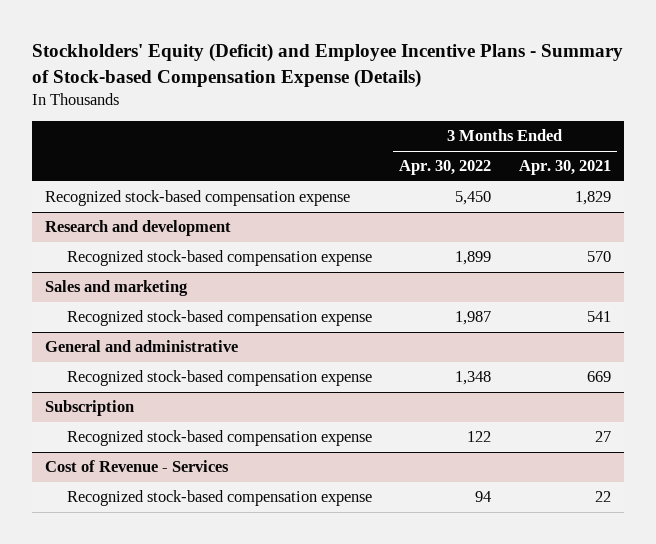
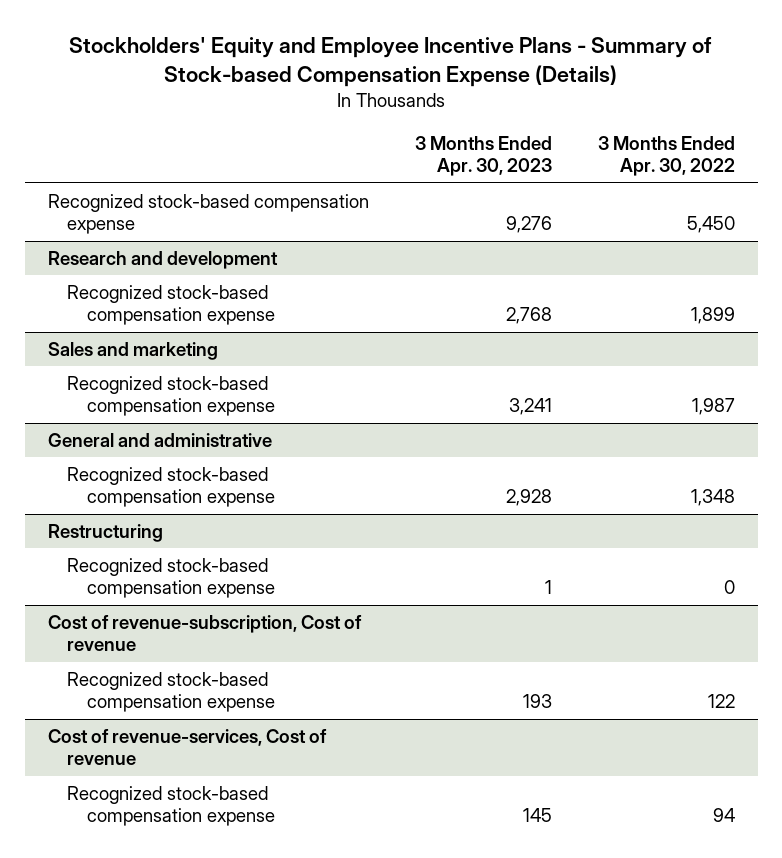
[31,43,623,88] Stockholders' Equity (Deficit) and Employee Incentive Plans - Summary of Stock-based Compensation Expense (Details) -> [69,37,713,88] Stockholders' Equity and Employee Incentive Plans - Summary of Stock-based Compensation Expense (Details)
[518,160,611,176] Apr. 30, 2021 -> none
none -> [414,135,552,177] 3 Months Ended Apr. 30, 2023
[45,400,135,417] Subscription -> none
none -> [47,523,163,542] Restructuring
none -> [67,557,275,599] Recognized stock-based compensation expense
none -> [47,614,362,652] Cost of revenue-subscription, Cost of revenue
[45,460,230,473] Cost of Revenue - Services -> [47,728,327,766] Cost of revenue-services, Cost of revenue

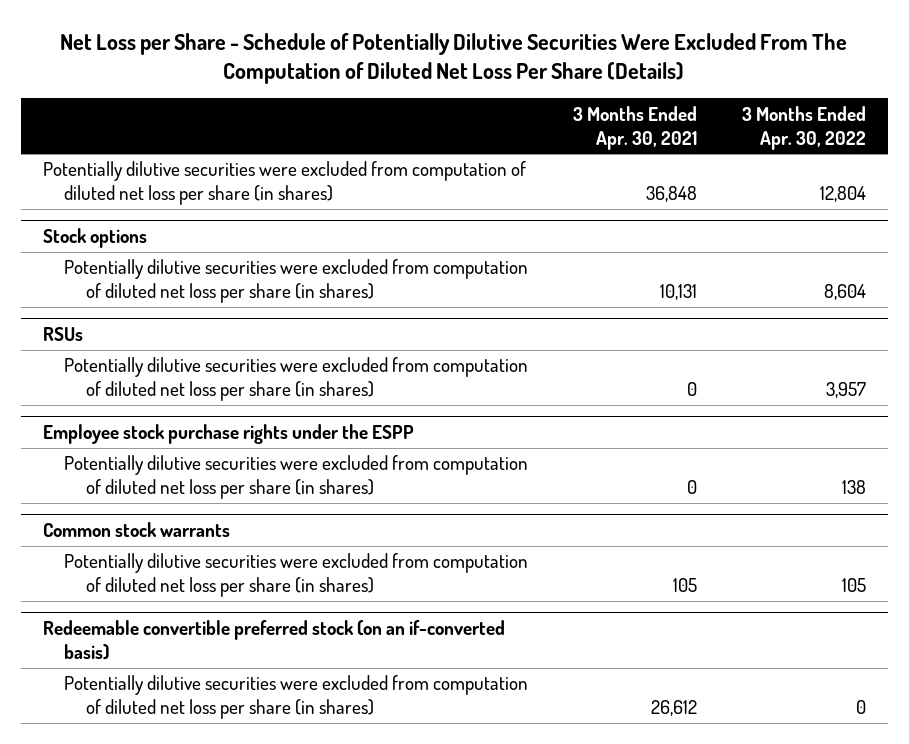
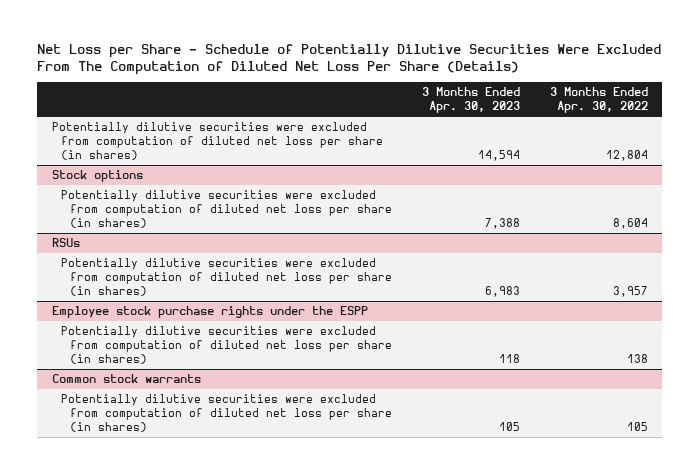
[573,105,698,150] 3 Months Ended Apr. 30, 2021 -> none
none -> [422,87,521,114] 3 Months Ended Apr. 30, 2023
[42,620,505,661] Redeemable convertible preferred stock (on an if-converted basis) -> none
[64,675,529,720] Potentially dilutive securities were excluded from computation of diluted net loss per share (in shares) -> none

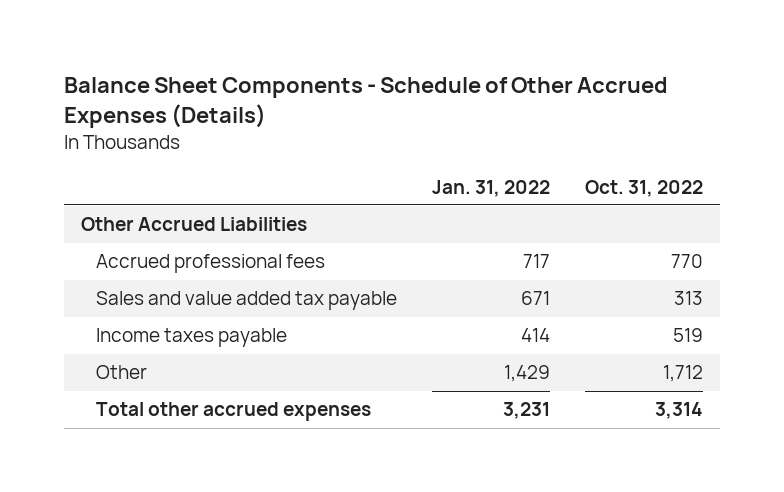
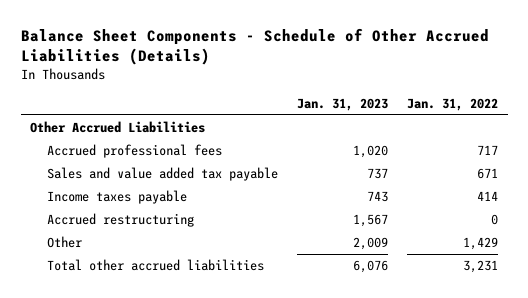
[63,77,668,129] Balance Sheet Components - Schedule of Other Accrued Expenses (Details) -> [20,27,489,66] Balance Sheet Components - Schedule of Other Accrued Liabilities (Details)
[584,179,703,197] Oct. 31, 2022 -> none
none -> [296,98,388,112] Jan. 31, 2023
none -> [46,213,194,228] Accrued restructuring
[96,402,372,422] Total other accrued expenses -> [46,259,264,272] Total other accrued liabilities

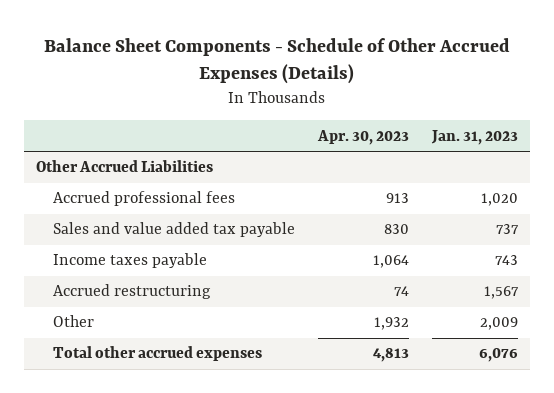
[20,27,489,66] Balance Sheet Components - Schedule of Other Accrued Liabilities (Details) -> [44,37,511,85] Balance Sheet Components - Schedule of Other Accrued Expenses (Details)
[406,98,498,112] Jan. 31, 2022 -> none
none -> [317,129,410,145] Apr. 30, 2023
[46,259,264,272] Total other accrued liabilities -> [52,346,262,362] Total other accrued expenses

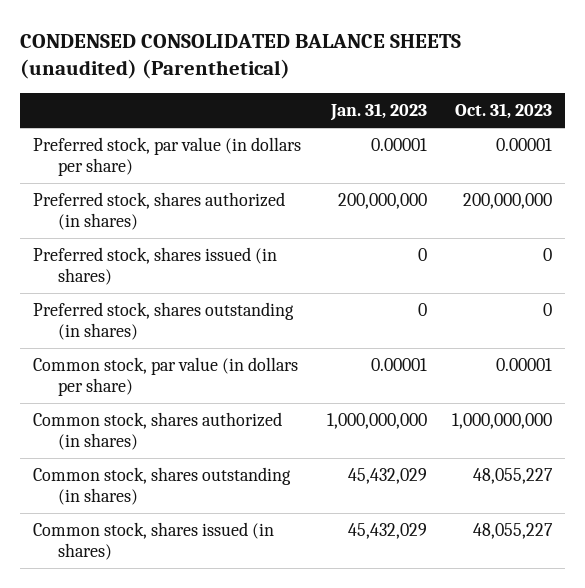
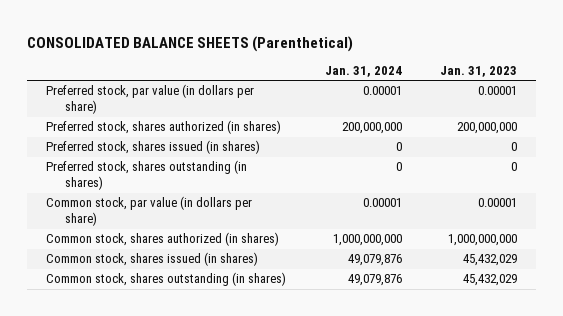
[20,33,462,80] CONDENSED CONSOLIDATED BALANCE SHEETS (unaudited) (Parenthetical) -> [27,35,354,52] CONSOLIDATED BALANCE SHEETS (Parenthetical)
[455,103,553,120] Oct. 31, 2023 -> none
none -> [324,66,402,78] Jan. 31, 2024
[33,467,292,505] Common stock, shares outstanding (in shares) -> [46,272,287,287] Common stock, shares outstanding (in shares)

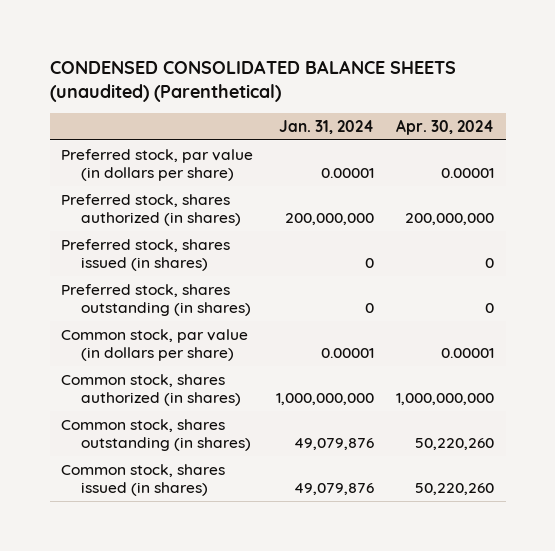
[27,35,354,52] CONSOLIDATED BALANCE SHEETS (Parenthetical) -> [49,59,456,102] CONDENSED CONSOLIDATED BALANCE SHEETS (unaudited) (Parenthetical)
[439,66,517,78] Jan. 31, 2023 -> none
none -> [396,118,495,135] Apr. 30, 2024
[46,252,259,267] Common stock, shares issued (in shares) -> [60,463,225,497] Common stock, shares issued (in shares)

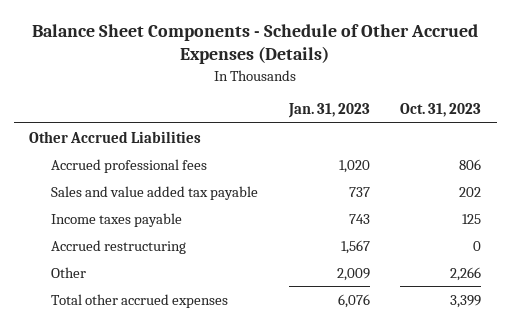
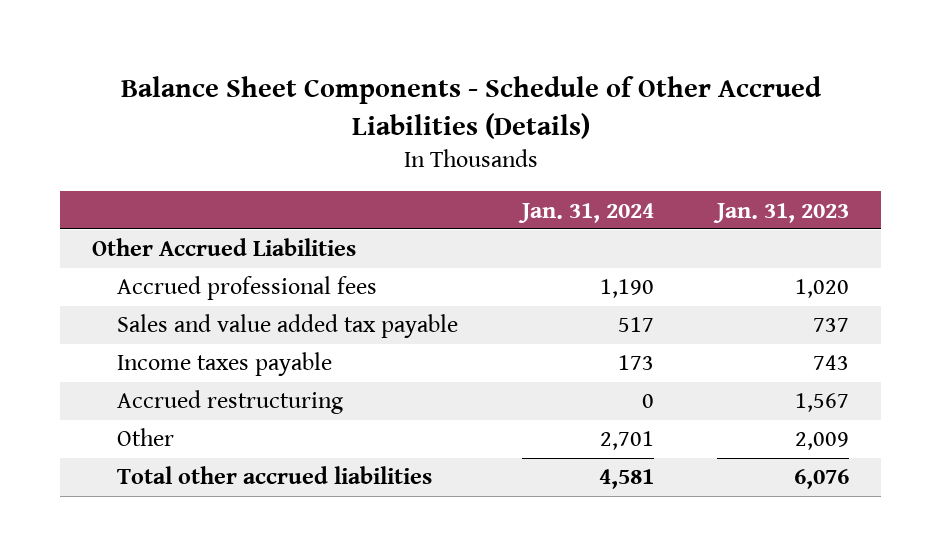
[32,23,479,65] Balance Sheet Components - Schedule of Other Accrued Expenses (Details) -> [120,76,822,139] Balance Sheet Components - Schedule of Other Accrued Liabilities (Details)
[400,103,482,118] Oct. 31, 2023 -> none
none -> [517,202,654,223] Jan. 31, 2024
[51,293,229,308] Total other accrued expenses -> [117,466,433,485] Total other accrued liabilities

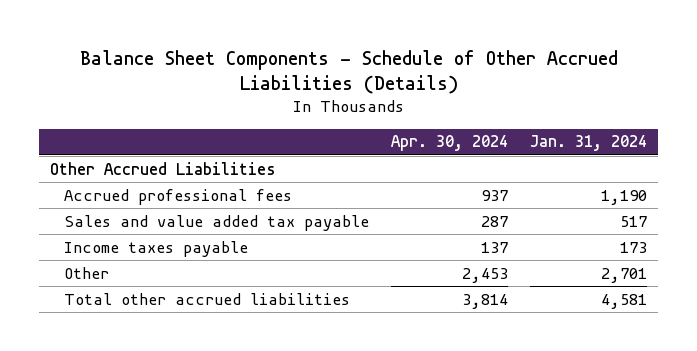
[713,202,850,223] Jan. 31, 2023 -> none
none -> [391,135,509,152] Apr. 30, 2024
[117,390,344,415] Accrued restructuring -> none

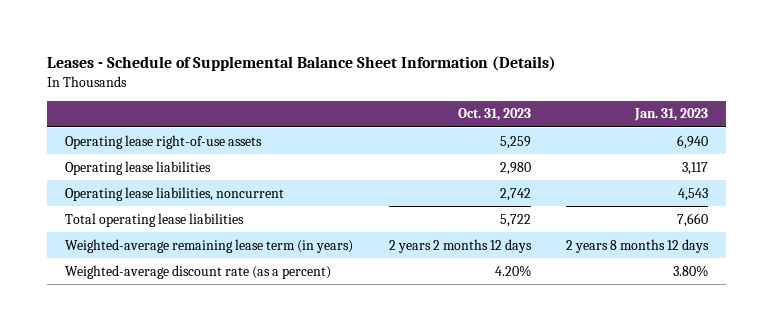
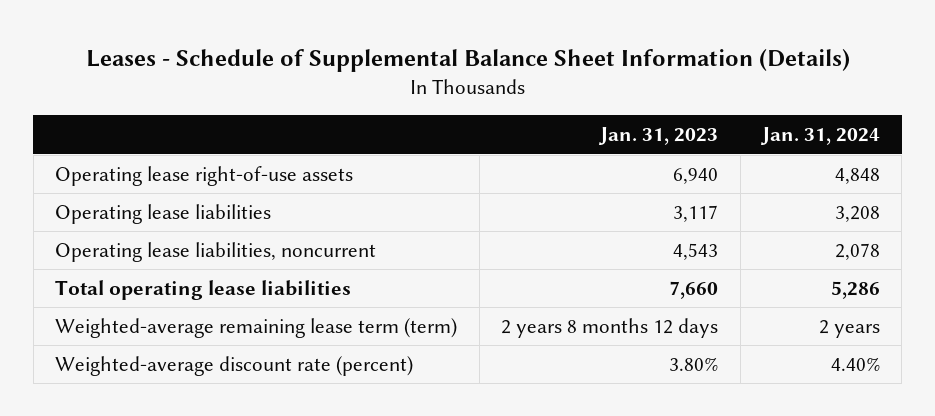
[457,108,531,122] Oct. 31, 2023 -> none
none -> [760,127,881,146] Jan. 31, 2024
[64,238,353,253] Weighted-average remaining lease term (in years) -> [55,317,458,338] Weighted-average remaining lease term (term)
[64,264,331,279] Weighted-average discount rate (as a percent) -> [55,355,414,376] Weighted-average discount rate (percent)

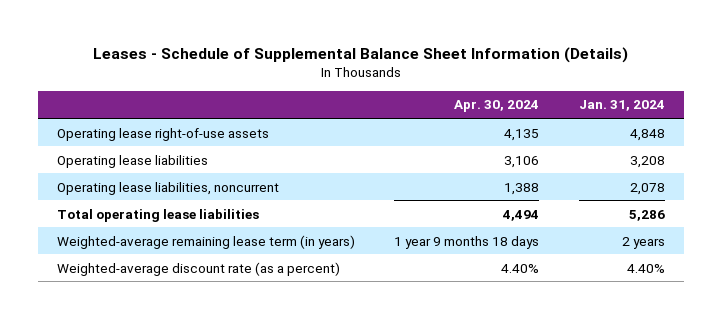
[598,127,719,146] Jan. 31, 2023 -> none
none -> [454,100,540,113] Apr. 30, 2024
[55,317,458,338] Weighted-average remaining lease term (term) -> [57,234,356,249] Weighted-average remaining lease term (in years)
[55,355,414,376] Weighted-average discount rate (percent) -> [57,261,341,276] Weighted-average discount rate (as a percent)

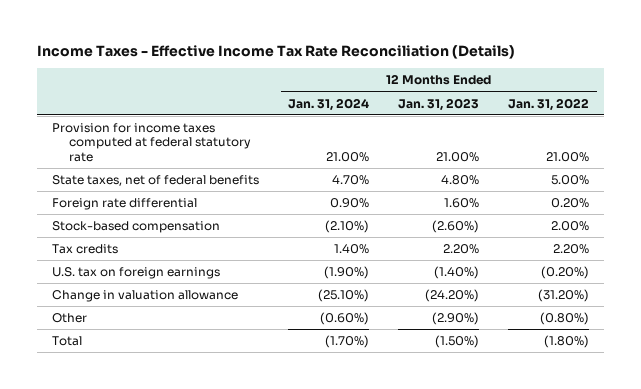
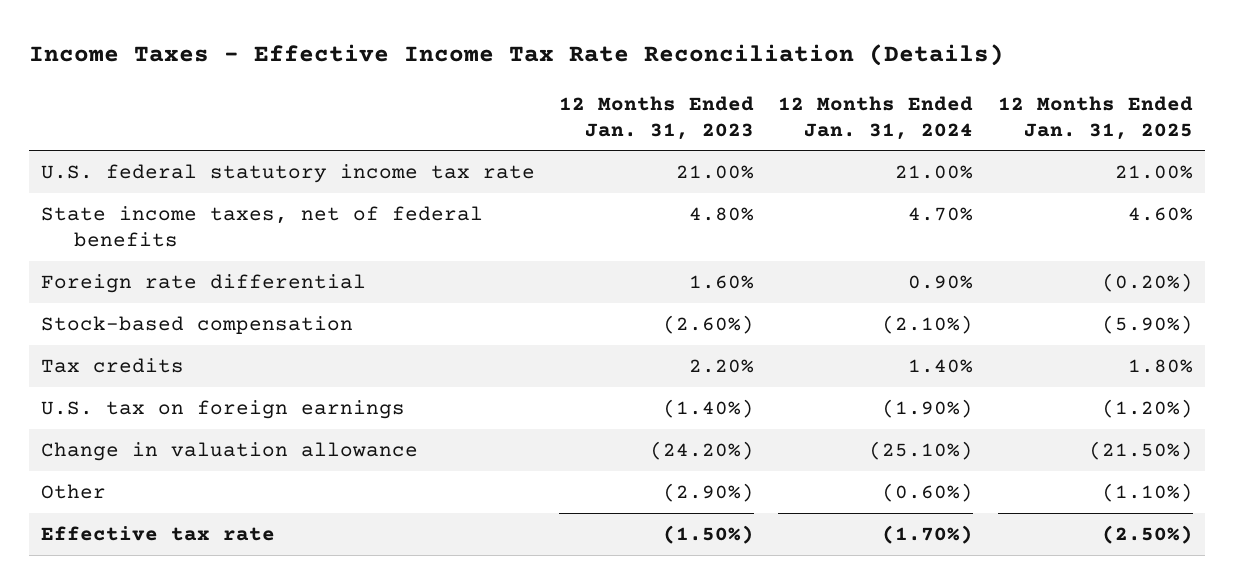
[508,97,590,111] Jan. 31, 2022 -> none
none -> [997,95,1193,140] 12 Months Ended Jan. 31, 2025
[51,123,252,162] Provision for income taxes computed at federal statutory rate -> [40,164,535,184] U.S. federal statutory income tax rate
[51,175,259,187] State taxes, net of federal benefits -> [40,206,483,248] State income taxes, net of federal benefits
[51,336,82,347] Total -> [40,526,275,542] Effective tax rate

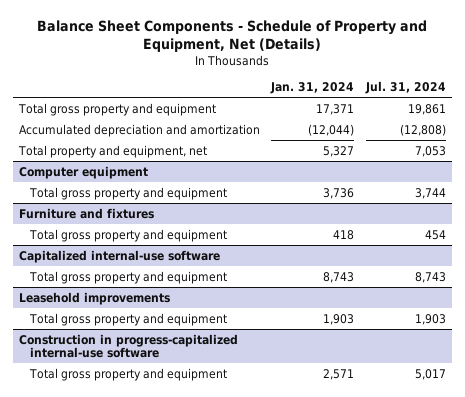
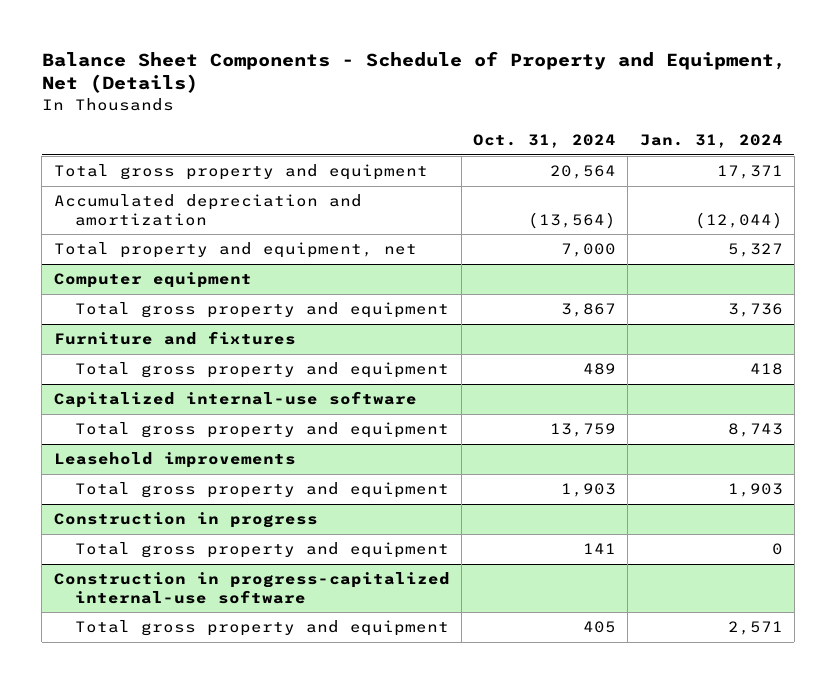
[365,80,447,94] Jul. 31, 2024 -> none
none -> [473,134,617,149] Oct. 31, 2024
none -> [53,512,318,529] Construction in progress
none -> [74,542,449,559] Total gross property and equipment

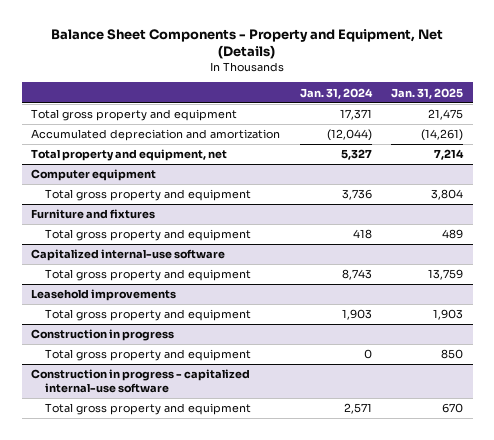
[41,50,786,94] Balance Sheet Components - Schedule of Property and Equipment, Net (Details) -> [51,28,444,60] Balance Sheet Components - Property and Equipment, Net (Details)
[473,134,617,149] Oct. 31, 2024 -> none
none -> [391,87,464,99] Jan. 31, 2025
[53,572,450,604] Construction in progress-capitalized internal-use software -> [31,369,251,394] Construction in progress - capitalized internal-use software

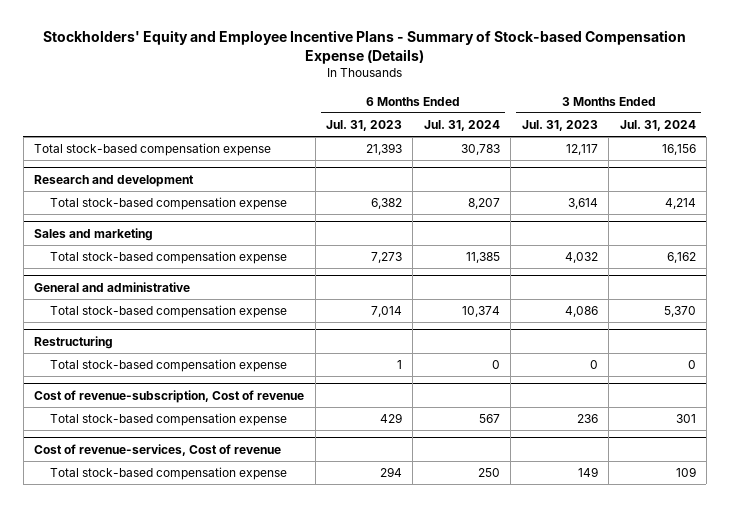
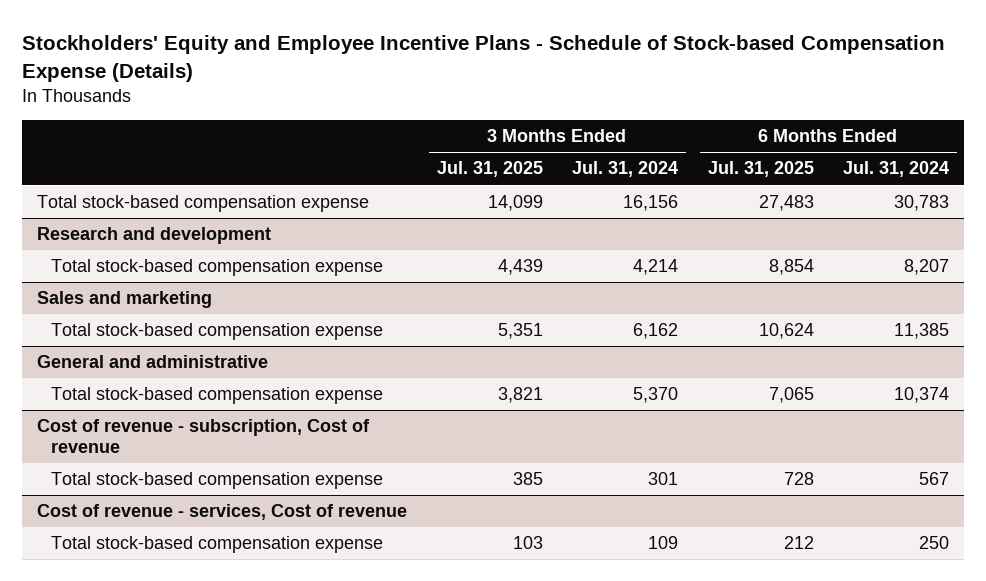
[42,30,686,65] Stockholders' Equity and Employee Incentive Plans - Summary of Stock-based Compensation Expense (Details) -> [22,34,946,82] Stockholders' Equity and Employee Incentive Plans - Schedule of Stock-based Compensation Expense (Details)
[326,119,403,131] Jul. 31, 2023 -> none
[521,119,598,131] Jul. 31, 2023 -> none
none -> [436,161,543,178] Jul. 31, 2025
none -> [707,161,814,178] Jul. 31, 2025
[34,335,114,349] Restructuring -> none
[49,359,287,373] Total stock-based compensation expense -> none
[34,389,305,403] Cost of revenue-subscription, Cost of revenue -> [36,419,370,454] Cost of revenue - subscription, Cost of revenue
[34,443,282,456] Cost of revenue-services, Cost of revenue -> [36,504,407,521] Cost of revenue - services, Cost of revenue

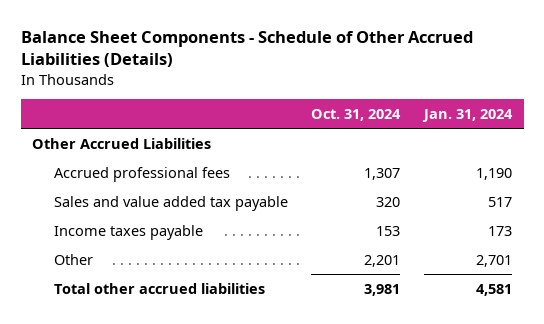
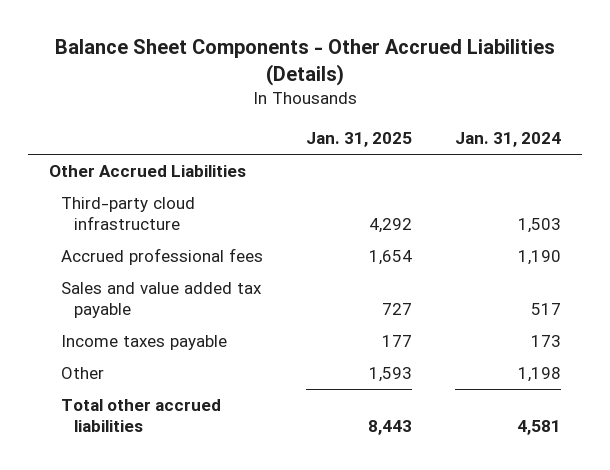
[20,30,473,68] Balance Sheet Components - Schedule of Other Accrued Liabilities (Details) -> [55,39,556,87] Balance Sheet Components - Other Accrued Liabilities (Details)
[311,108,402,121] Oct. 31, 2024 -> none
none -> [306,132,413,148] Jan. 31, 2025
none -> [61,197,196,230] Third-party cloud infrastructure
[476,254,513,267] 2,701 -> [517,367,561,383] 1,198

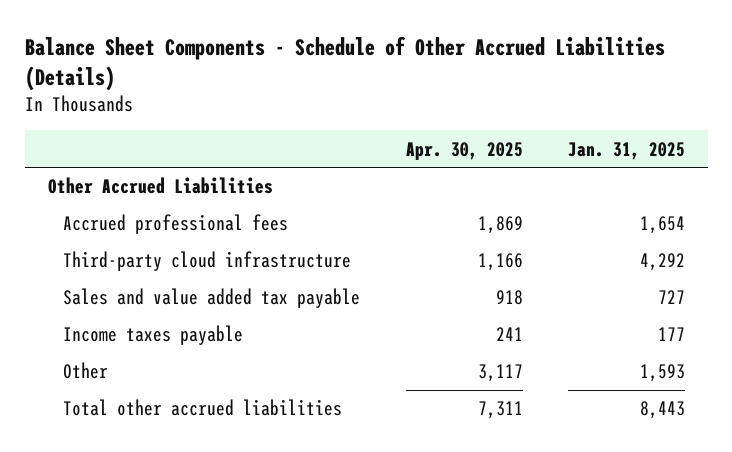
[55,39,556,87] Balance Sheet Components - Other Accrued Liabilities (Details) -> [24,35,665,91] Balance Sheet Components - Schedule of Other Accrued Liabilities (Details)
[454,132,561,148] Jan. 31, 2024 -> none
none -> [405,141,523,160] Apr. 30, 2025
[61,197,196,230] Third-party cloud infrastructure -> [63,251,352,272] Third-party cloud infrastructure

